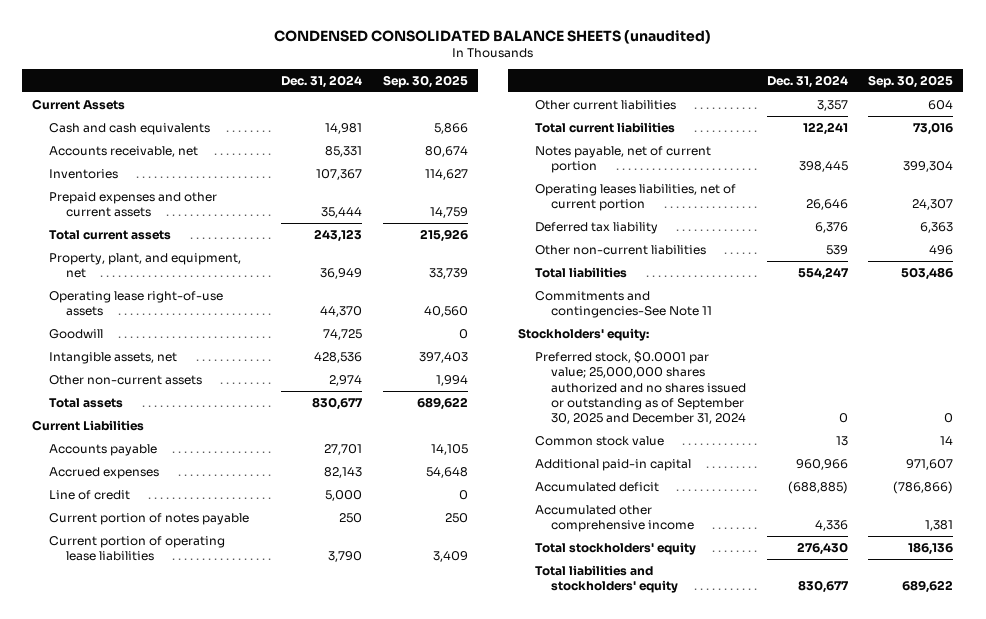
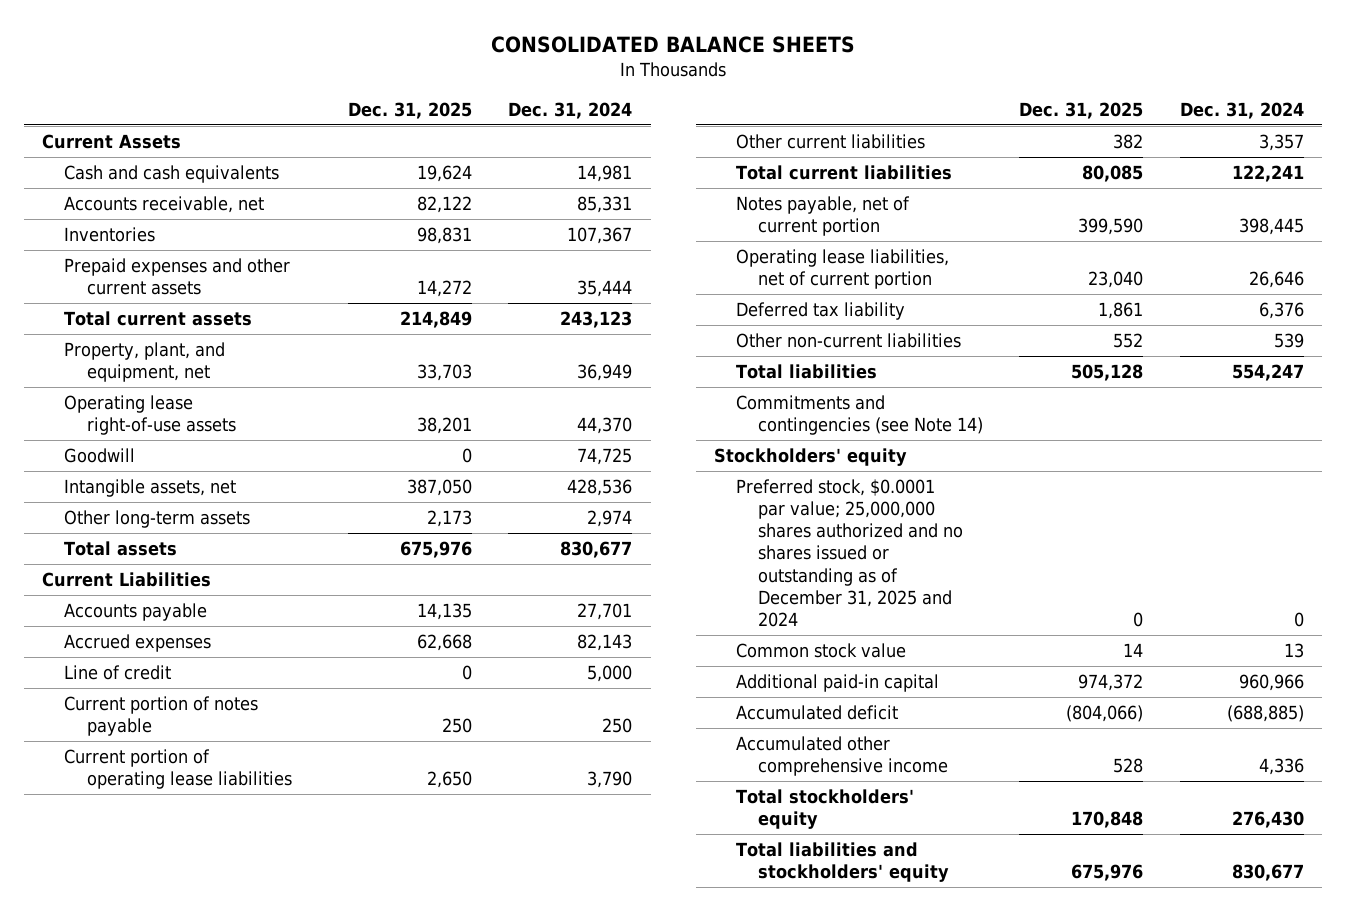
[273,29,711,44] CONDENSED CONSOLIDATED BALANCE SHEETS (unaudited) -> [491,35,856,53] CONSOLIDATED BALANCE SHEETS
[382,74,468,88] Sep. 30, 2025 -> none
none -> [348,102,473,120] Dec. 31, 2025
[49,374,203,385] Other non-current assets -> [64,509,251,528] Other long-term assets
[534,183,736,212] Operating leases liabilities, net of current portion -> [735,248,949,290] Operating lease liabilities, net of current portion
[534,290,713,319] Commitments and contingencies-See Note 11 -> [735,394,984,436] Commitments and contingencies (see Note 14)
[517,327,649,341] Stockholders' equity: -> [713,447,907,466] Stockholders' equity
[534,350,747,425] Preferred stock, $0.0001 par value; 25,000,000 shares authorized and no shares issued or outstanding as of September 30, 2025 and December 31, 2024 -> [735,478,964,627] Preferred stock, $0.0001 par value; 25,000,000 shares authorized and no shares issued or outstanding as of December 31, 2025 and 2024

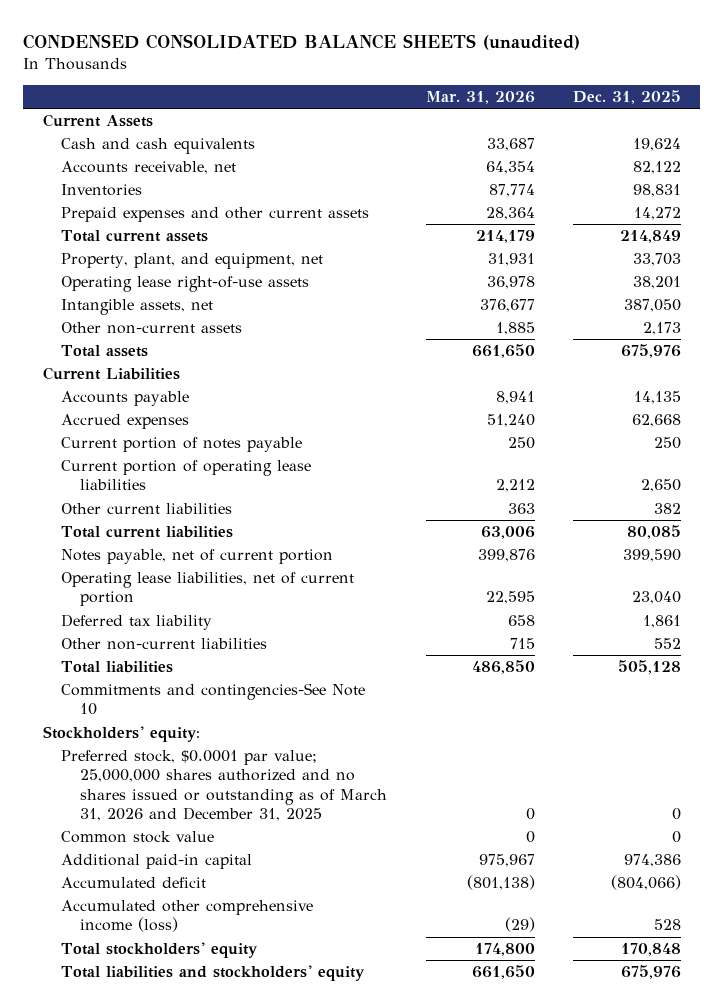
[491,35,856,53] CONSOLIDATED BALANCE SHEETS -> [23,33,581,50] CONDENSED CONSOLIDATED BALANCE SHEETS (unaudited)
[508,102,633,120] Dec. 31, 2024 -> none
none -> [425,90,535,104] Mar. 31, 2026
[64,447,136,463] Goodwill -> none
[64,509,251,528] Other long-term assets -> [61,322,243,335] Other non-current assets
[64,664,172,680] Line of credit -> none
[735,394,984,436] Commitments and contingencies (see Note 14) -> [61,683,366,716] Commitments and contingencies-See Note 10
[713,447,907,466] Stockholders' equity -> [42,726,200,743] Stockholders' equity:
[735,478,964,627] Preferred stock, $0.0001 par value; 25,000,000 shares authorized and no shares issued or outstanding as of December 31, 2025 and 2024 -> [61,750,388,821] Preferred stock, $0.0001 par value; 25,000,000 shares authorized and no shares issued or outstanding as of March 31, 2026 and December 31, 2025
[1123,642,1144,657] 14 -> [672,831,682,844] 0
[1078,673,1144,691] 974,372 -> [624,854,682,868] 974,386
[735,735,949,777] Accumulated other comprehensive income -> [61,900,314,933] Accumulated other comprehensive income (loss)

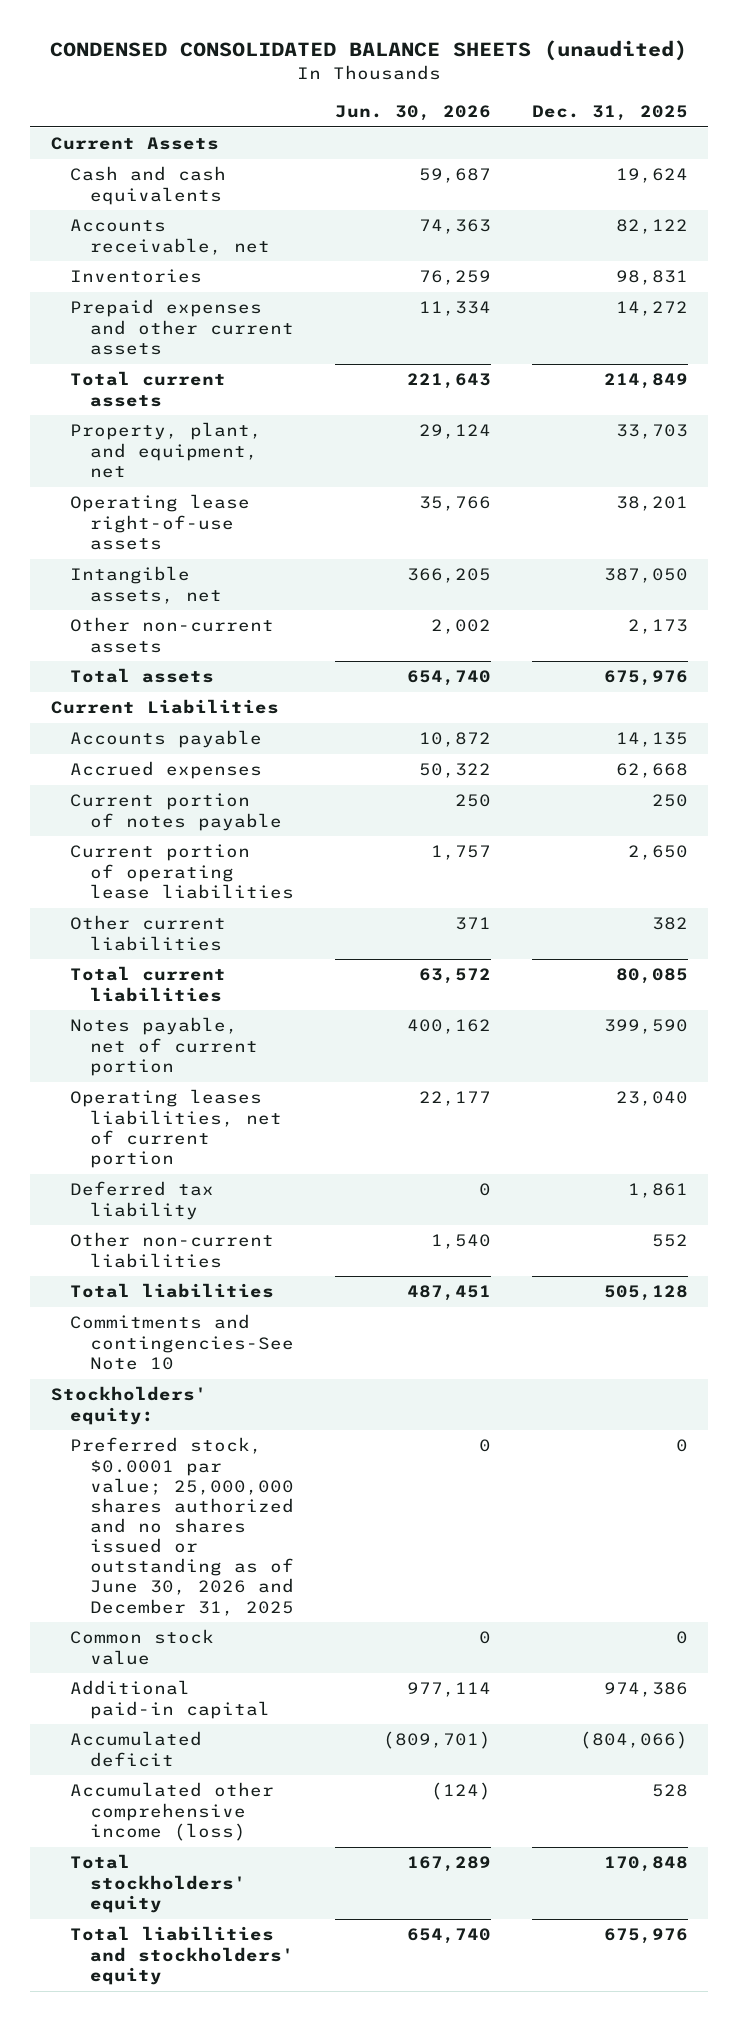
[425,90,535,104] Mar. 31, 2026 -> none
none -> [334,105,491,122] Jun. 30, 2026
[61,572,355,607] Operating lease liabilities, net of current portion -> [70,1089,282,1168] Operating leases liabilities, net of current portion
[61,750,388,821] Preferred stock, $0.0001 par value; 25,000,000 shares authorized and no shares issued or outstanding as of March 31, 2026 and December 31, 2025 -> [70,1437,294,1616] Preferred stock, $0.0001 par value; 25,000,000 shares authorized and no shares issued or outstanding as of June 30, 2026 and December 31, 2025

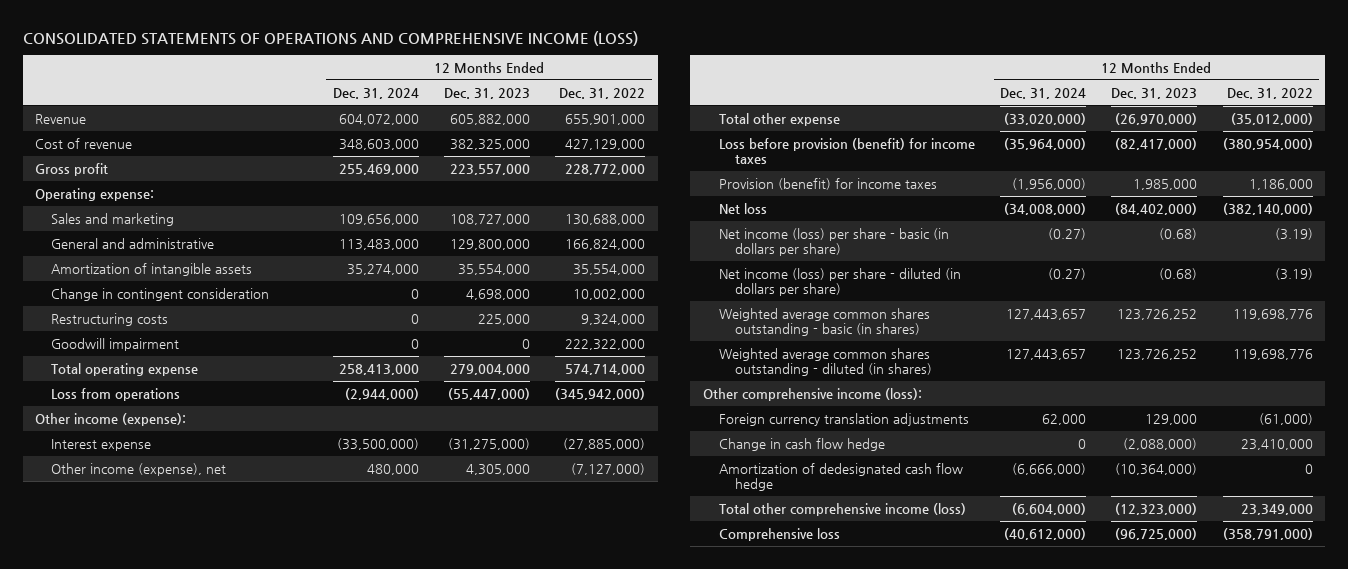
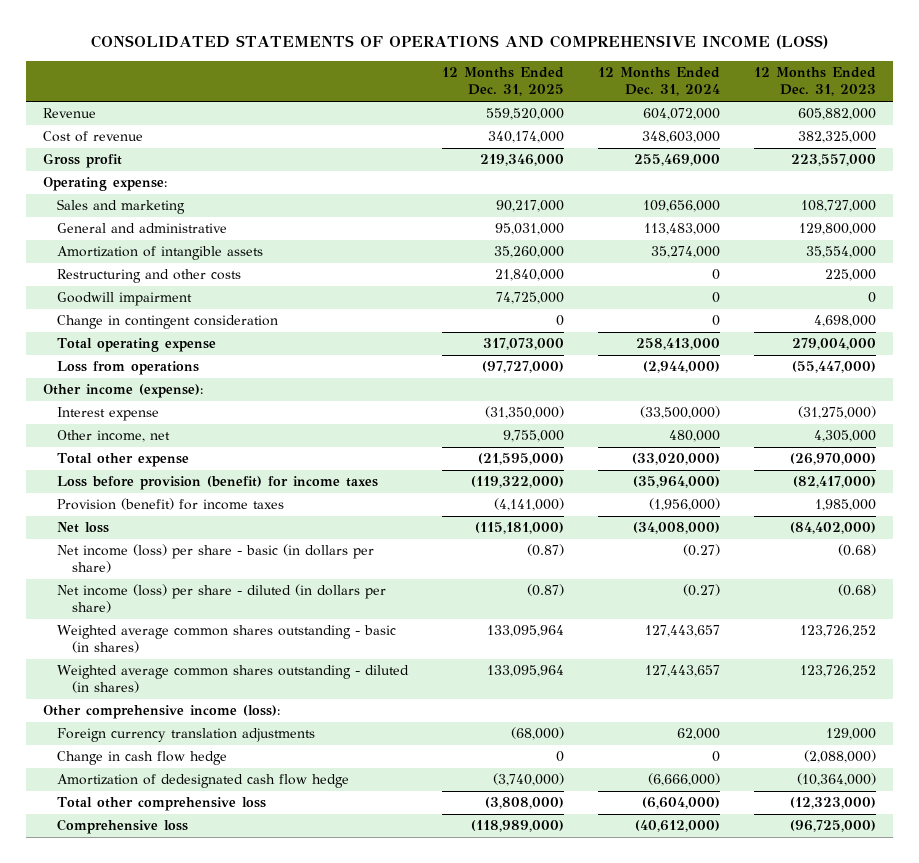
[559,87,646,99] Dec. 31, 2022 -> none
none -> [442,67,565,97] 12 Months Ended Dec. 31, 2025
[51,312,169,326] Restructuring costs -> [57,269,242,284] Restructuring and other costs
[51,287,270,301] Change in contingent consideration -> [57,315,279,330] Change in contingent consideration
[51,462,227,476] Other income (expense), net -> [57,430,171,443] Other income, net
[718,502,966,516] Total other comprehensive income (loss) -> [57,797,267,812] Total other comprehensive loss

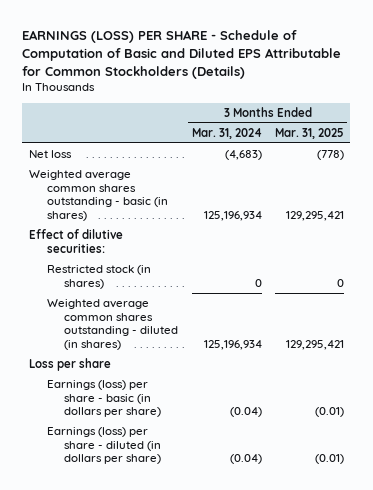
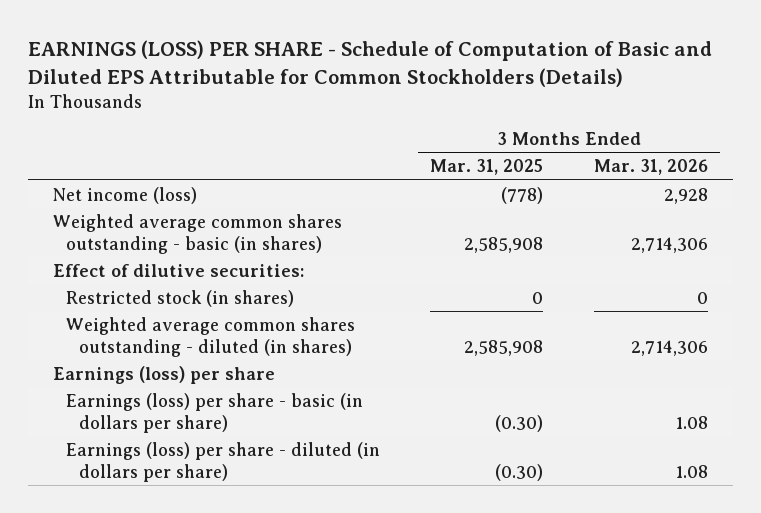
[191,127,262,139] Mar. 31, 2024 -> none
none -> [593,159,708,176] Mar. 31, 2026
[29,150,73,159] Net loss -> [53,186,198,204] Net income (loss)
[285,210,344,221] 129,295,421 -> [464,236,544,253] 2,585,908
[285,339,344,350] 129,295,421 -> [464,339,544,356] 2,585,908
[29,358,112,372] Loss per share -> [53,365,276,384] Earnings (loss) per share
[314,407,344,418] (0.01) -> [495,414,544,432] (0.30)
[314,454,344,465] (0.01) -> [495,463,544,481] (0.30)

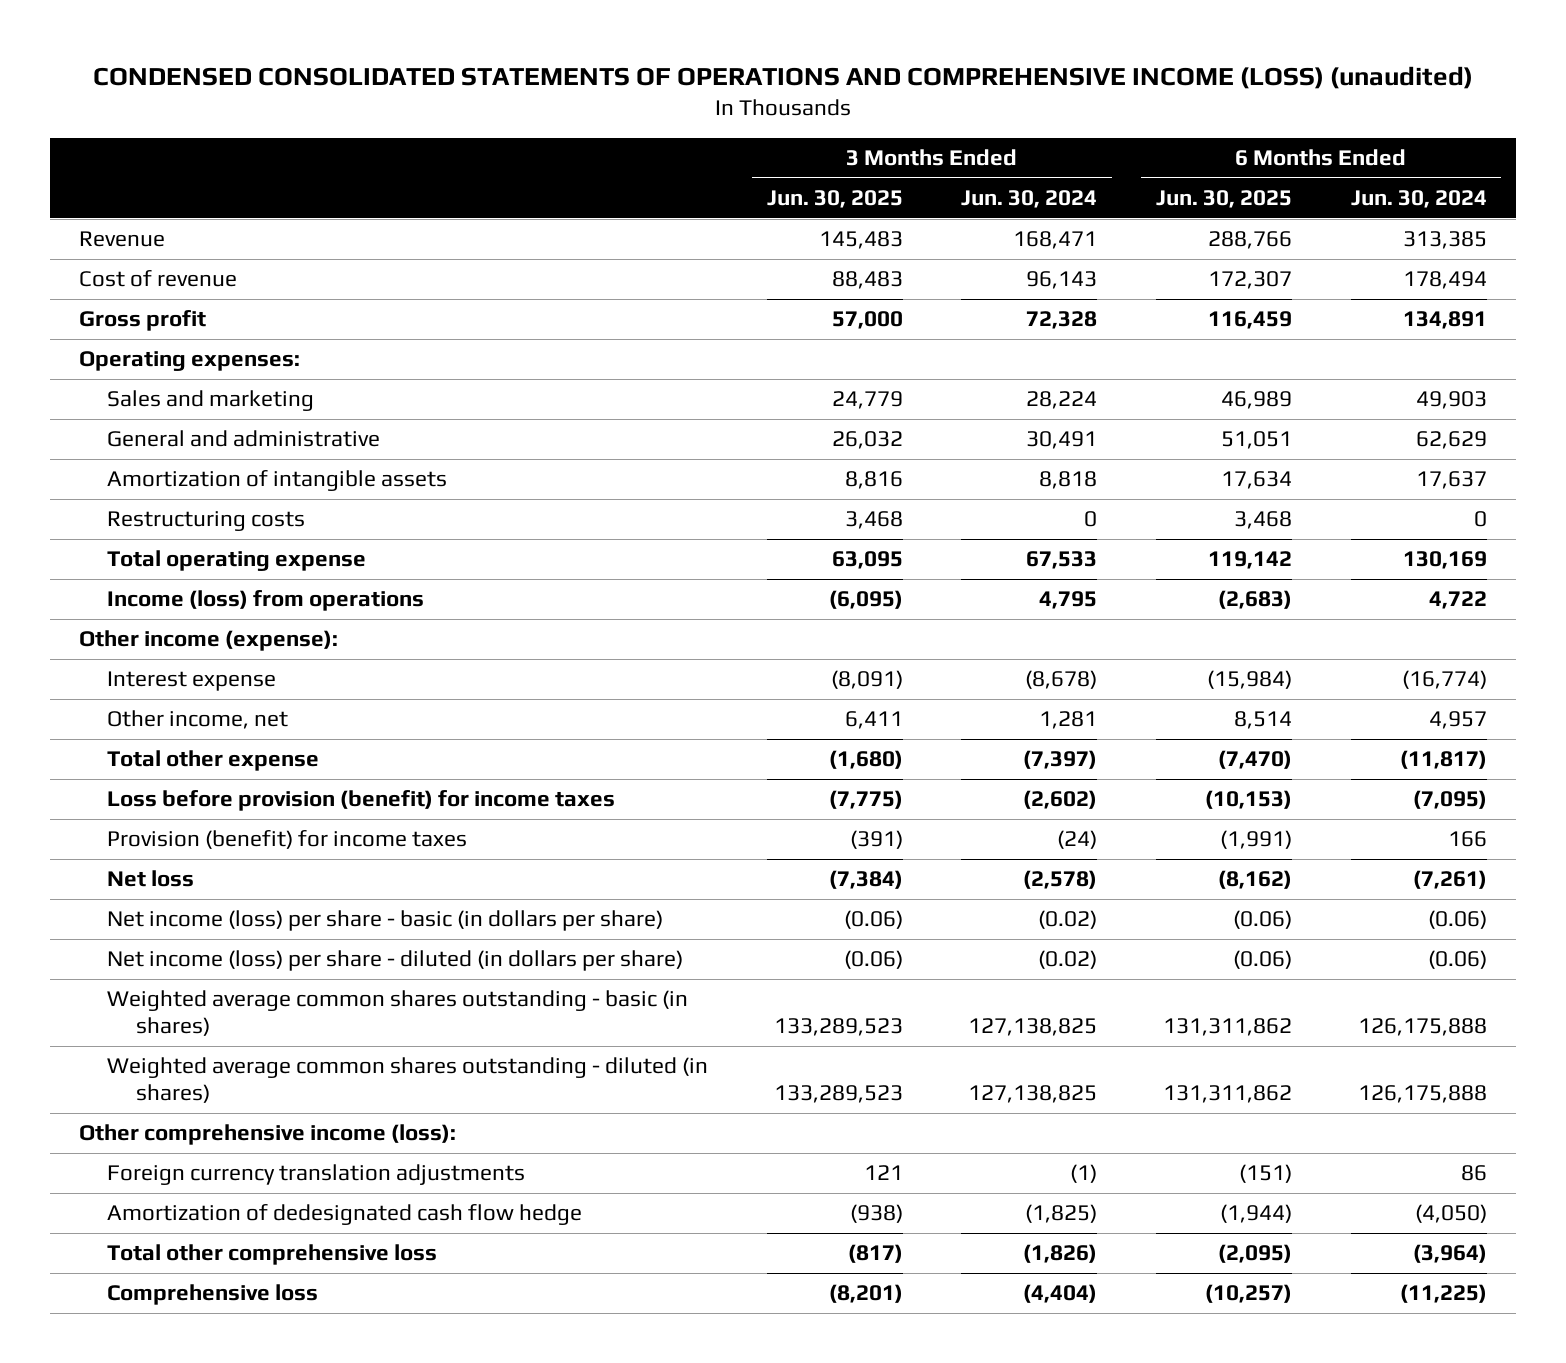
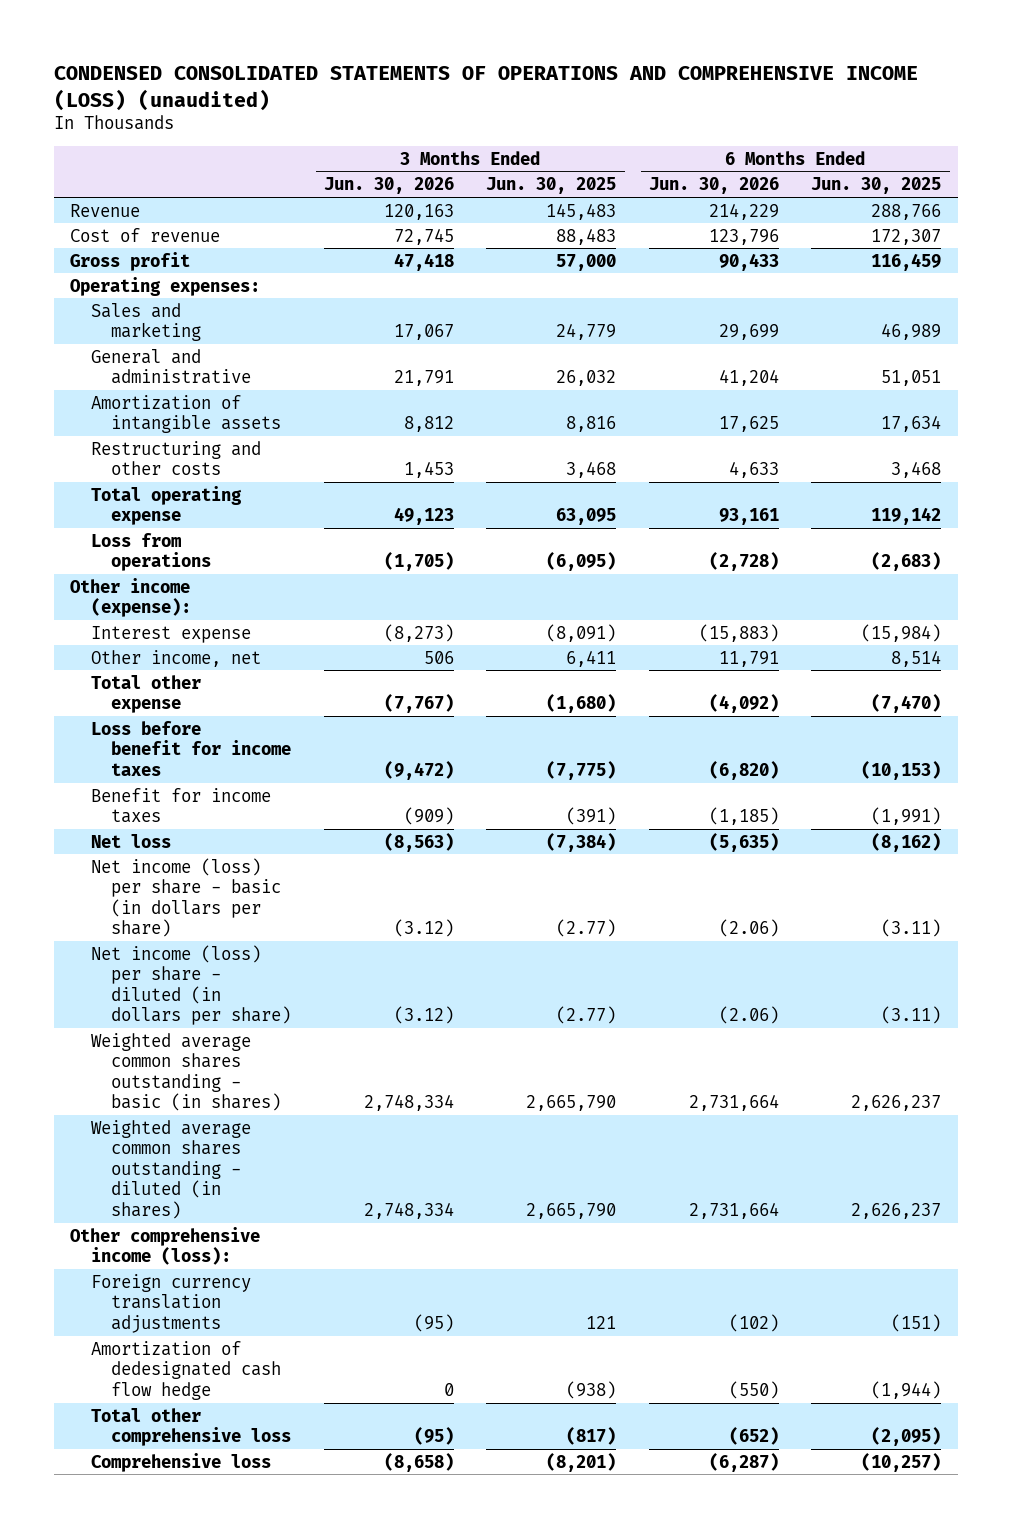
[961,189,1098,208] Jun. 30, 2024 -> none
[1350,189,1487,208] Jun. 30, 2024 -> none
none -> [323,177,454,195] Jun. 30, 2026
none -> [648,177,779,195] Jun. 30, 2026
[107,511,306,532] Restructuring costs -> [90,440,261,476] Restructuring and other costs
[107,590,425,612] Income (loss) from operations -> [90,532,212,572] Loss from operations
[107,790,616,812] Loss before provision (benefit) for income taxes -> [90,720,292,776] Loss before benefit for income taxes
[107,830,468,850] Provision (benefit) for income taxes -> [90,787,271,824] Benefit for income taxes
[843,910,903,930] (0.06) -> [556,919,617,938] (2.77)
[1233,910,1293,930] (0.06) -> [881,919,942,938] (3.11)
[843,950,903,970] (0.06) -> [556,1006,617,1025] (2.77)
[1233,950,1293,970] (0.06) -> [881,1006,942,1025] (3.11)
[773,1018,903,1037] 133,289,523 -> [526,1095,617,1112] 2,665,790
[1163,1018,1293,1037] 131,311,862 -> [851,1095,942,1112] 2,626,237
[773,1085,903,1104] 133,289,523 -> [526,1203,617,1220] 2,665,790
[1163,1085,1293,1104] 131,311,862 -> [851,1203,942,1220] 2,626,237

